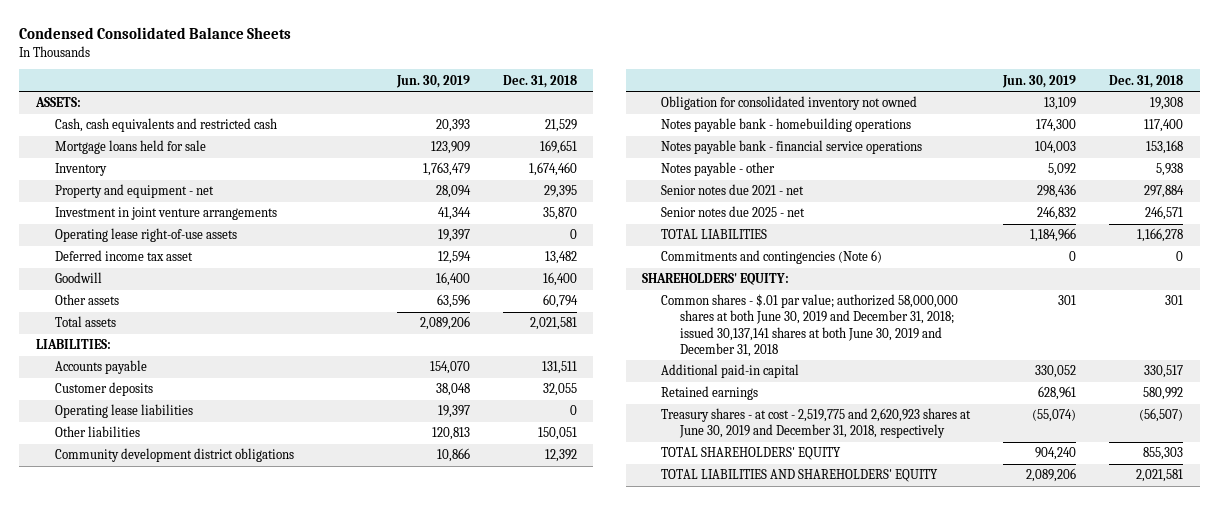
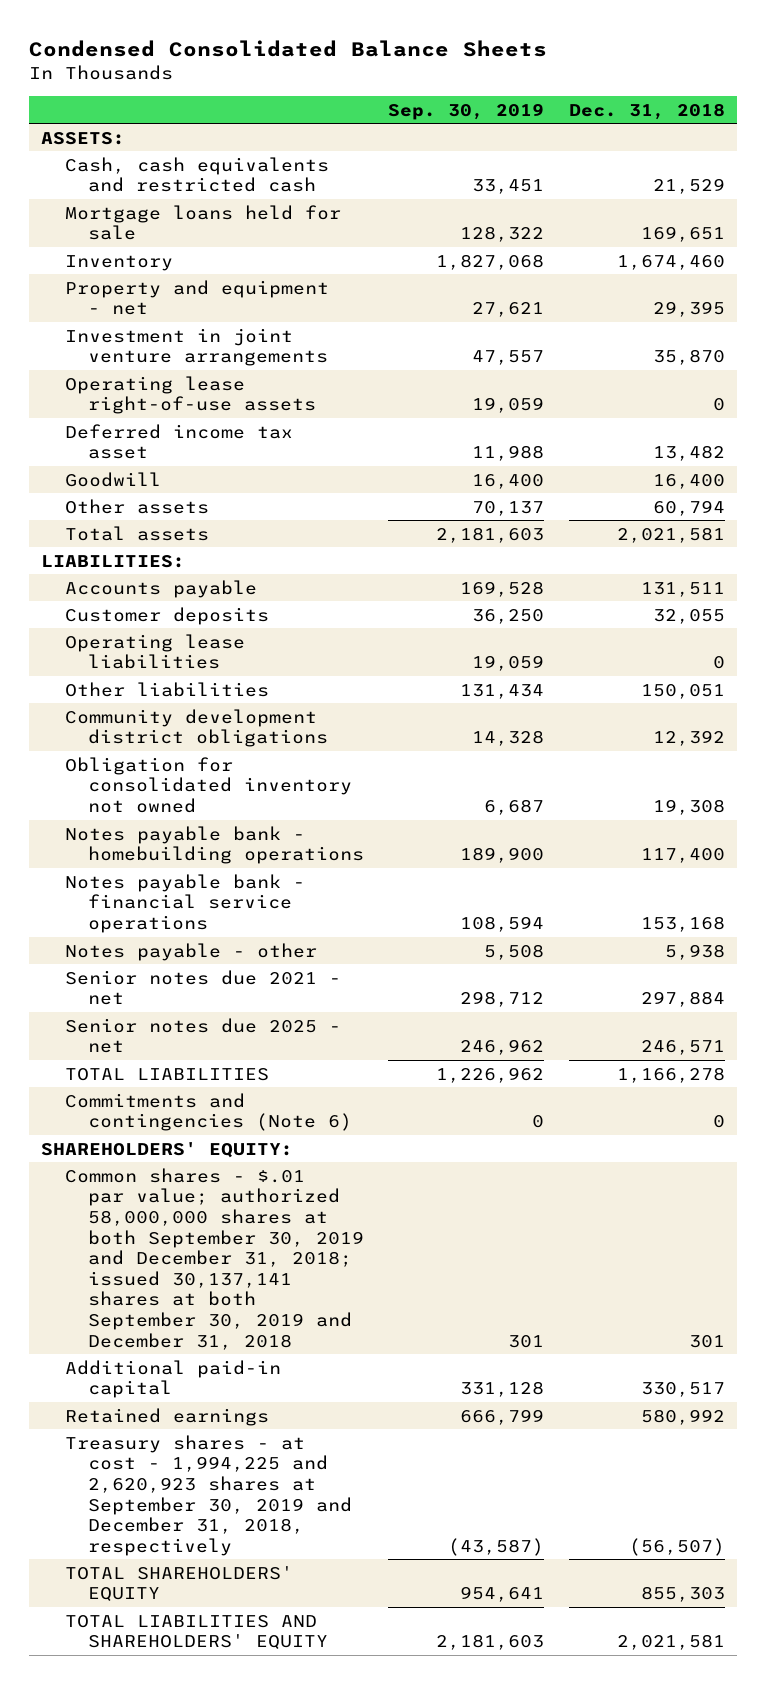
[395,74,470,88] Jun. 30, 2019 -> none
none -> [388,102,545,120] Sep. 30, 2019
[660,294,958,358] Common shares - $.01 par value; authorized 58,000,000 shares at both June 30, 2019 and December 31, 2018; issued 30,137,141 shares at both June 30, 2019 and December 31, 2018 -> [64,1167,364,1350] Common shares - $.01 par value; authorized 58,000,000 shares at both September 30, 2019 and December 31, 2018; issued 30,137,141 shares at both September 30, 2019 and December 31, 2018
[660,408,971,439] Treasury shares - at cost - 2,519,775 and 2,620,923 shares at June 30, 2019 and December 31, 2018, respectively -> [64,1434,352,1556] Treasury shares - at cost - 1,994,225 and 2,620,923 shares at September 30, 2019 and December 31, 2018, respectively

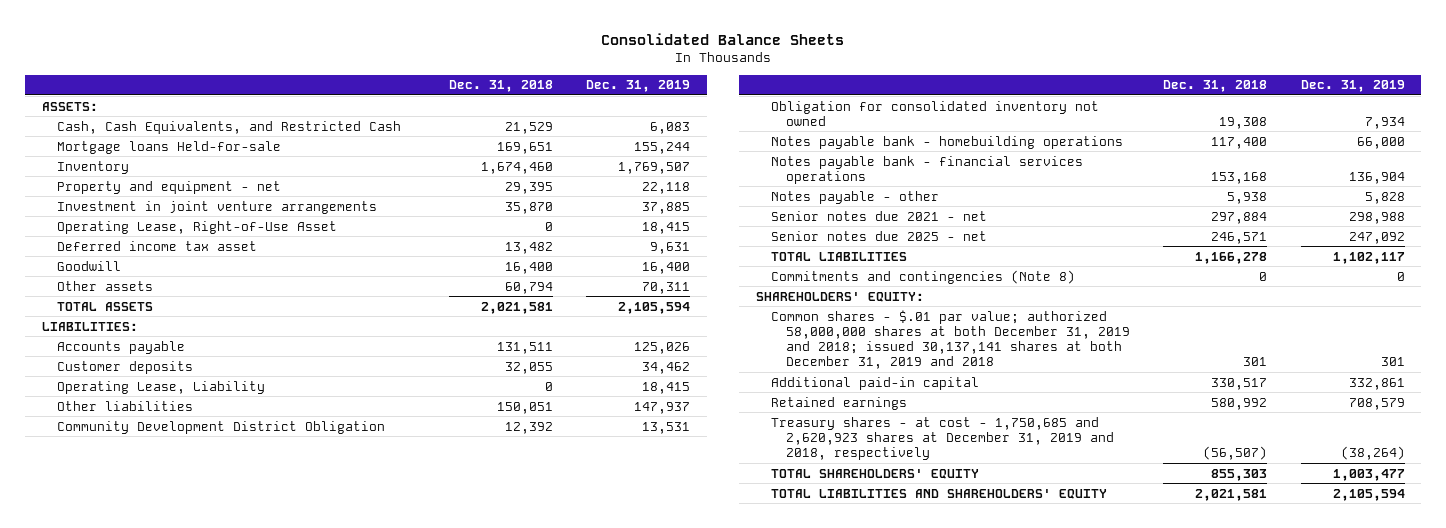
[29,39,548,57] Condensed Consolidated Balance Sheets -> [601,32,845,45] Consolidated Balance Sheets
[388,102,545,120] Sep. 30, 2019 -> none
none -> [586,80,691,93] Dec. 31, 2019
[64,156,329,193] Cash, cash equivalents and restricted cash -> [56,120,401,134] Cash, Cash Equivalents, and Restricted Cash
[64,204,341,241] Mortgage loans held for sale -> [56,140,281,154] Mortgage loans Held-for-sale
[64,375,316,415] Operating lease right-of-use assets -> [56,220,337,234] Operating Lease, Right-of-Use Asset
[64,525,209,541] Total assets -> [56,301,153,311] TOTAL ASSETS
[64,633,245,670] Operating lease liabilities -> [56,380,265,394] Operating Lease, Liability
[64,708,328,748] Community development district obligations -> [56,420,385,434] Community Development District Obligation
[64,873,305,933] Notes payable bank - financial service operations -> [770,155,1083,184] Notes payable bank - financial services operations
[64,1092,352,1132] Commitments and contingencies (Note 6) -> [770,269,1075,284] Commitments and contingencies (Note 8)
[64,1167,364,1350] Common shares - $.01 par value; authorized 58,000,000 shares at both September 30, 2019 and December 31, 2018; issued 30,137,141 shares at both September 30, 2019 and December 31, 2018 -> [770,309,1130,370] Common shares - $.01 par value; authorized 58,000,000 shares at both December 31, 2019 and 2018; issued 30,137,141 shares at both December 31, 2019 and 2018
[64,1434,352,1556] Treasury shares - at cost - 1,994,225 and 2,620,923 shares at September 30, 2019 and December 31, 2018, respectively -> [770,416,1114,461] Treasury shares - at cost - 1,750,685 and 2,620,923 shares at December 31, 2019 and 2018, respectively

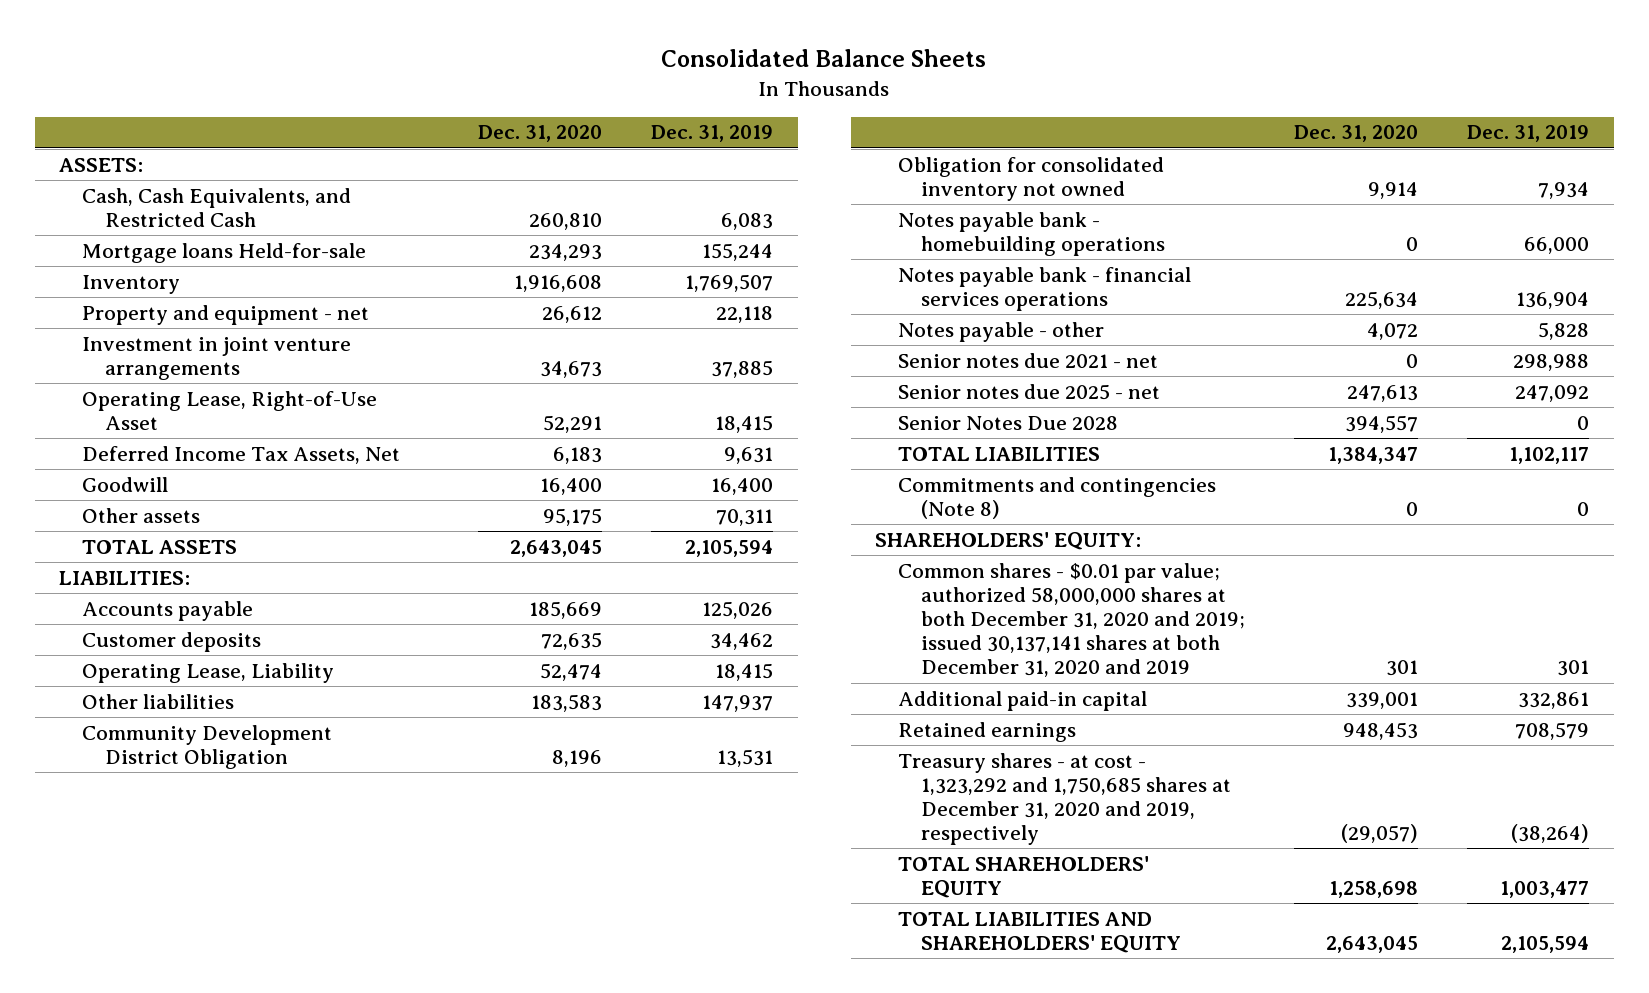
[448,80,553,93] Dec. 31, 2018 -> none
none -> [478,125,603,143] Dec. 31, 2020
[56,240,257,251] Deferred income tax asset -> [82,445,401,464] Deferred Income Tax Assets, Net
none -> [897,415,1118,430] Senior Notes Due 2028
[770,309,1130,370] Common shares - $.01 par value; authorized 58,000,000 shares at both December 31, 2019 and 2018; issued 30,137,141 shares at both December 31, 2019 and 2018 -> [897,562,1245,678] Common shares - $0.01 par value; authorized 58,000,000 shares at both December 31, 2020 and 2019; issued 30,137,141 shares at both December 31, 2020 and 2019
[770,416,1114,461] Treasury shares - at cost - 1,750,685 and 2,620,923 shares at December 31, 2019 and 2018, respectively -> [897,752,1231,846] Treasury shares - at cost - 1,323,292 and 1,750,685 shares at December 31, 2020 and 2019, respectively

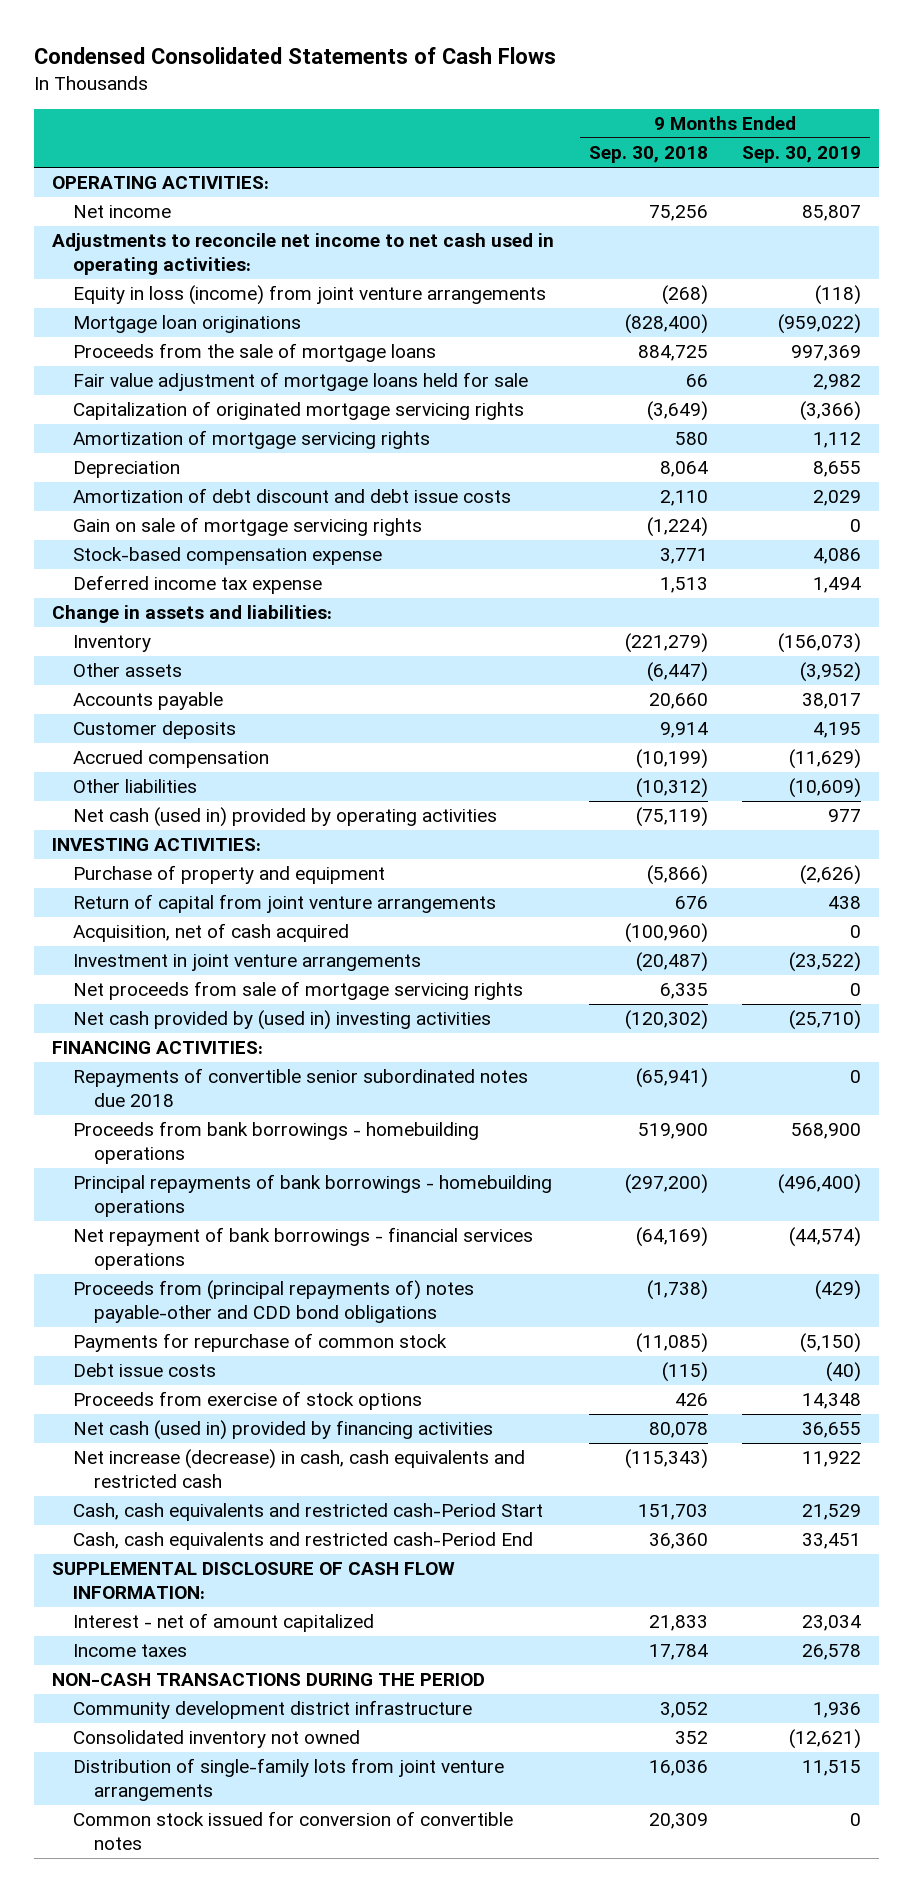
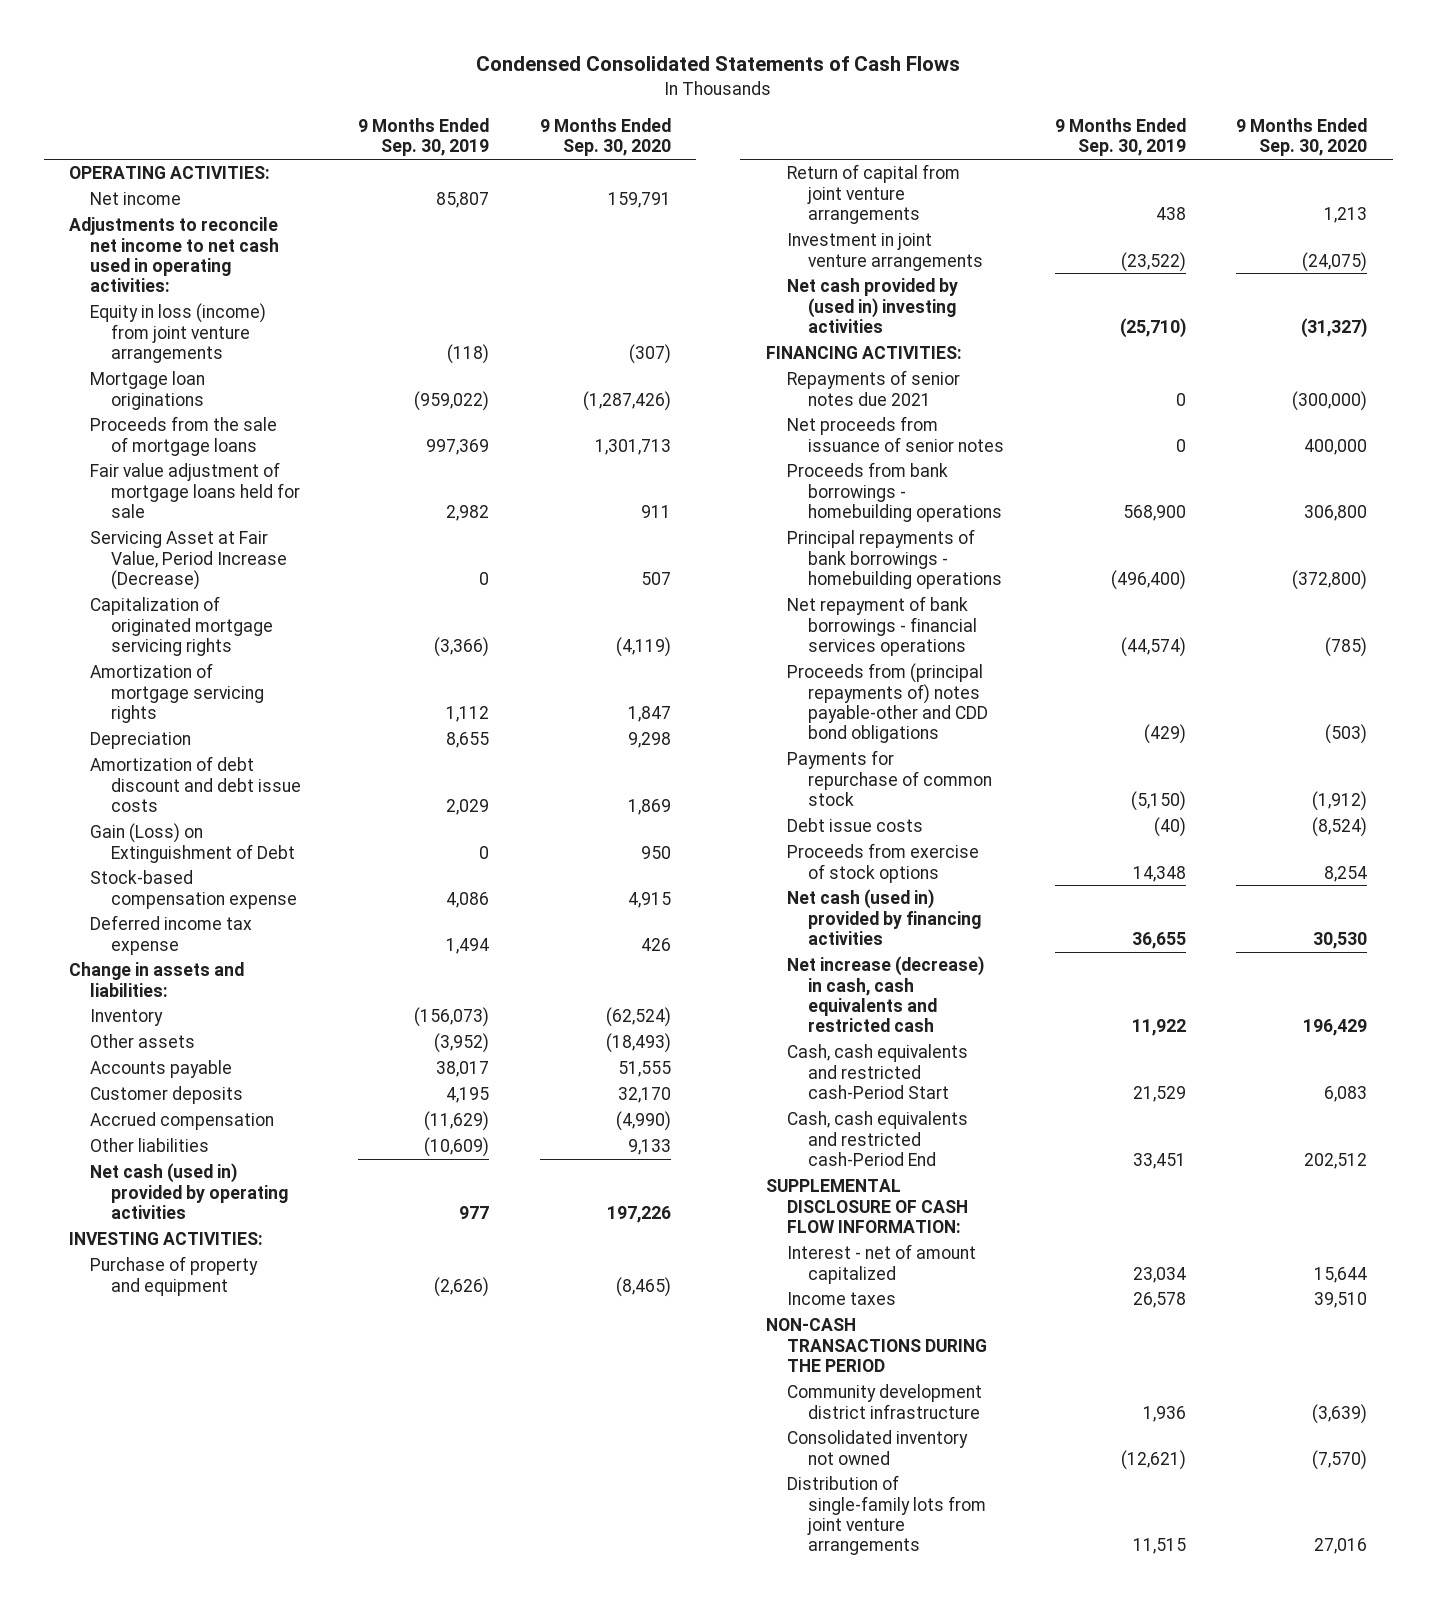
[588,146,708,164] Sep. 30, 2018 -> none
none -> [539,118,671,157] 9 Months Ended Sep. 30, 2020
none -> [90,531,288,590] Servicing Asset at Fair Value, Period Increase (Decrease)
[72,517,422,537] Gain on sale of mortgage servicing rights -> none
none -> [90,823,296,863] Gain (Loss) on Extinguishment of Debt
[72,923,349,943] Acquisition, net of cash acquired -> none
[72,981,523,1001] Net proceeds from sale of mortgage servicing rights -> none
[72,1068,528,1108] Repayments of convertible senior subordinated notes due 2018 -> [786,370,960,406] Repayments of senior notes due 2021
none -> [786,416,1004,452] Net proceeds from issuance of senior notes
[72,1811,513,1851] Common stock issued for conversion of convertible notes -> none

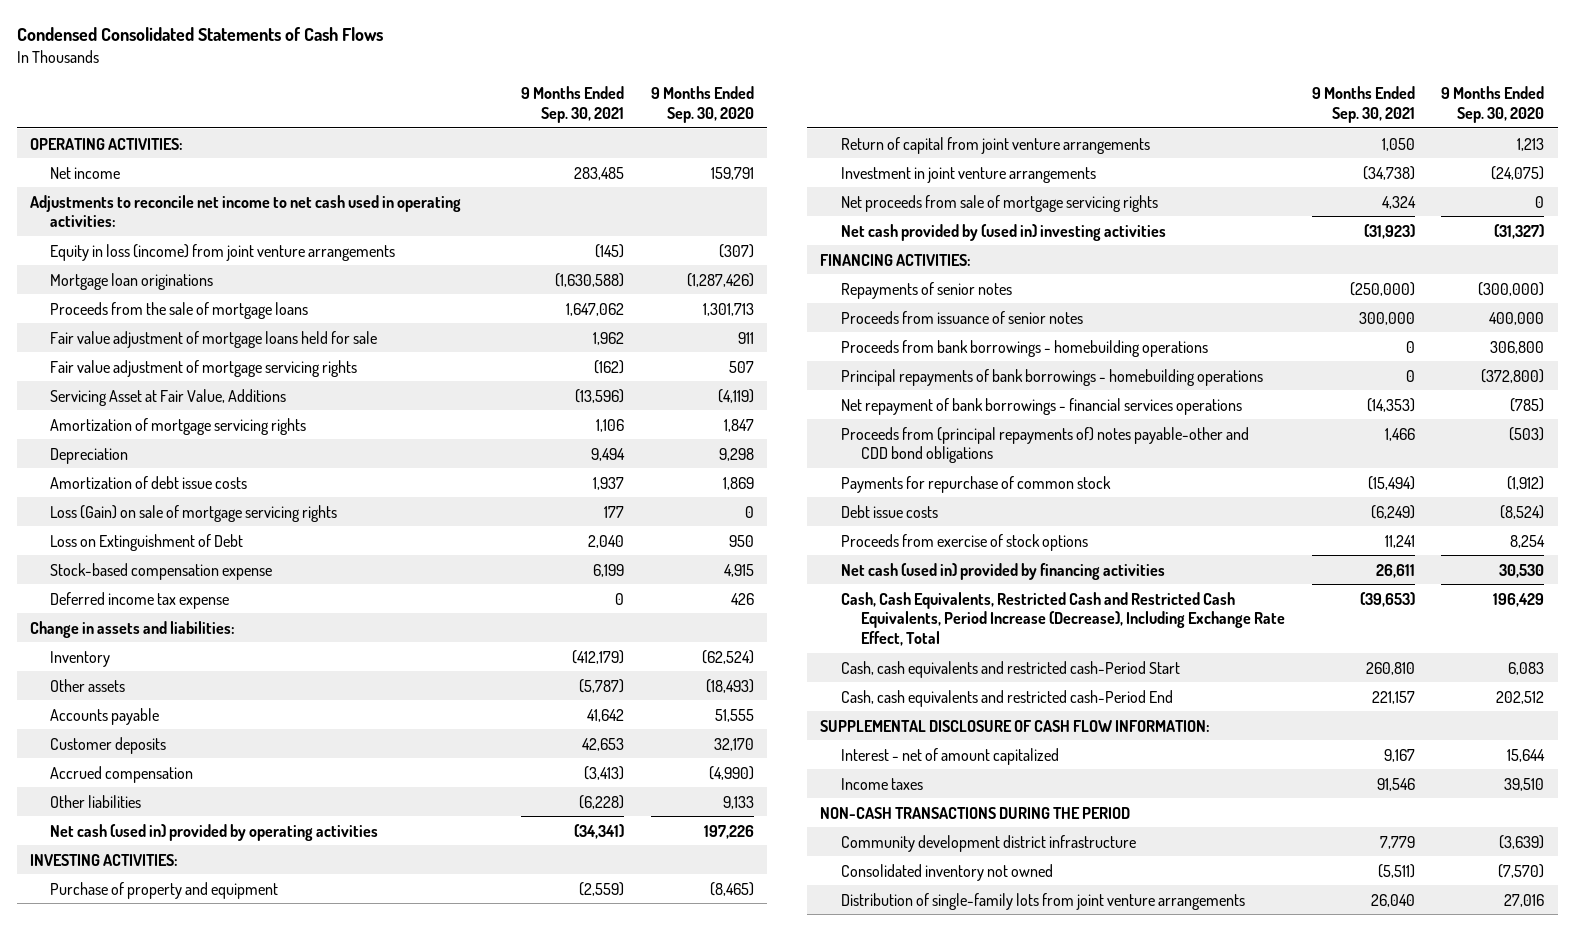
[358,118,490,157] 9 Months Ended Sep. 30, 2019 -> none
none -> [521,85,625,123] 9 Months Ended Sep. 30, 2021
[90,531,288,590] Servicing Asset at Fair Value, Period Increase (Decrease) -> none
none -> [50,359,358,377] Fair value adjustment of mortgage servicing rights
[90,596,274,656] Capitalization of originated mortgage servicing rights -> [50,388,287,406] Servicing Asset at Fair Value, Additions
[90,756,302,812] Amortization of debt discount and debt issue costs -> [50,475,248,489] Amortization of debt issue costs
none -> [50,504,338,522] Loss (Gain) on sale of mortgage servicing rights
[90,823,296,863] Gain (Loss) on Extinguishment of Debt -> [50,533,244,551] Loss on Extinguishment of Debt
none -> [840,194,1158,212] Net proceeds from sale of mortgage servicing rights
[786,370,960,406] Repayments of senior notes due 2021 -> [840,281,1012,299] Repayments of senior notes
[786,416,1004,452] Net proceeds from issuance of senior notes -> [840,310,1083,324] Proceeds from issuance of senior notes
[786,956,984,1033] Net increase (decrease) in cash, cash equivalents and restricted cash -> [840,591,1285,647] Cash, Cash Equivalents, Restricted Cash and Restricted Cash Equivalents, Period Increase (Decrease), Including Exchange Rate Effect, Total

